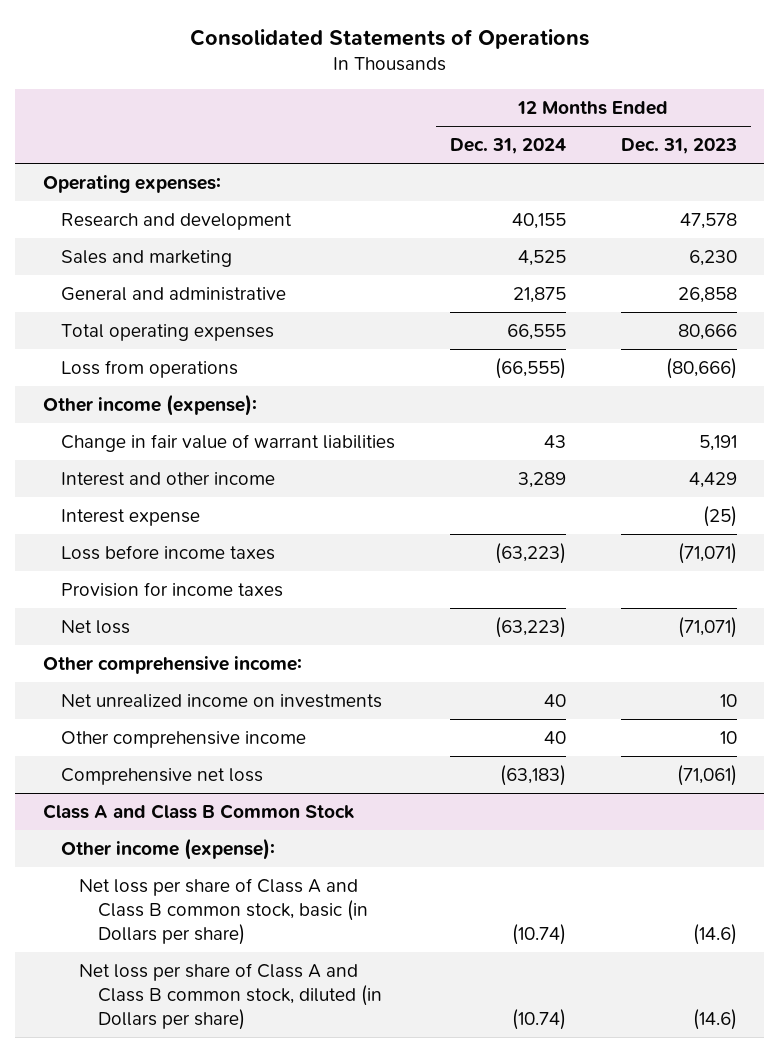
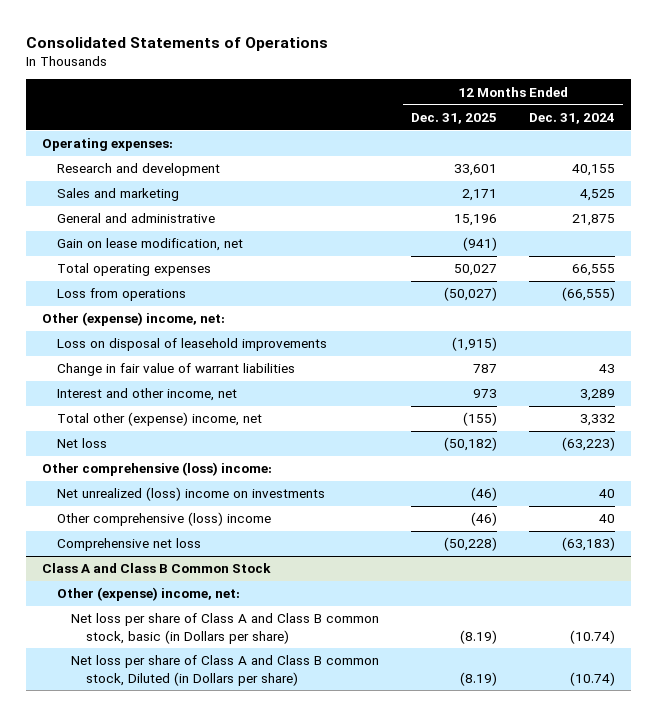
[620,138,737,155] Dec. 31, 2023 -> none
none -> [411,112,498,124] Dec. 31, 2025
none -> [56,238,243,252] Gain on lease modification, net
[42,394,257,417] Other income (expense): -> [42,312,226,327] Other (expense) income, net:
none -> [56,338,327,352] Loss on disposal of leasehold improvements
[61,509,201,527] Interest expense -> none
[61,545,276,561] Loss before income taxes -> none
[61,582,284,598] Provision for income taxes -> none
[61,472,276,487] Interest and other income -> [56,388,237,402] Interest and other income, net
none -> [56,412,262,427] Total other (expense) income, net
[42,656,302,675] Other comprehensive income: -> [42,462,273,477] Other comprehensive (loss) income:
[61,694,383,709] Net unrealized income on investments -> [56,487,325,502] Net unrealized (loss) income on investments
[61,731,307,749] Other comprehensive income -> [56,512,271,527] Other comprehensive (loss) income
[61,838,276,861] Other income (expense): -> [56,587,240,602] Other (expense) income, net:
[79,963,382,1030] Net loss per share of Class A and Class B common stock, diluted (in Dollars per share) -> [71,655,380,686] Net loss per share of Class A and Class B common stock, Diluted (in Dollars per share)

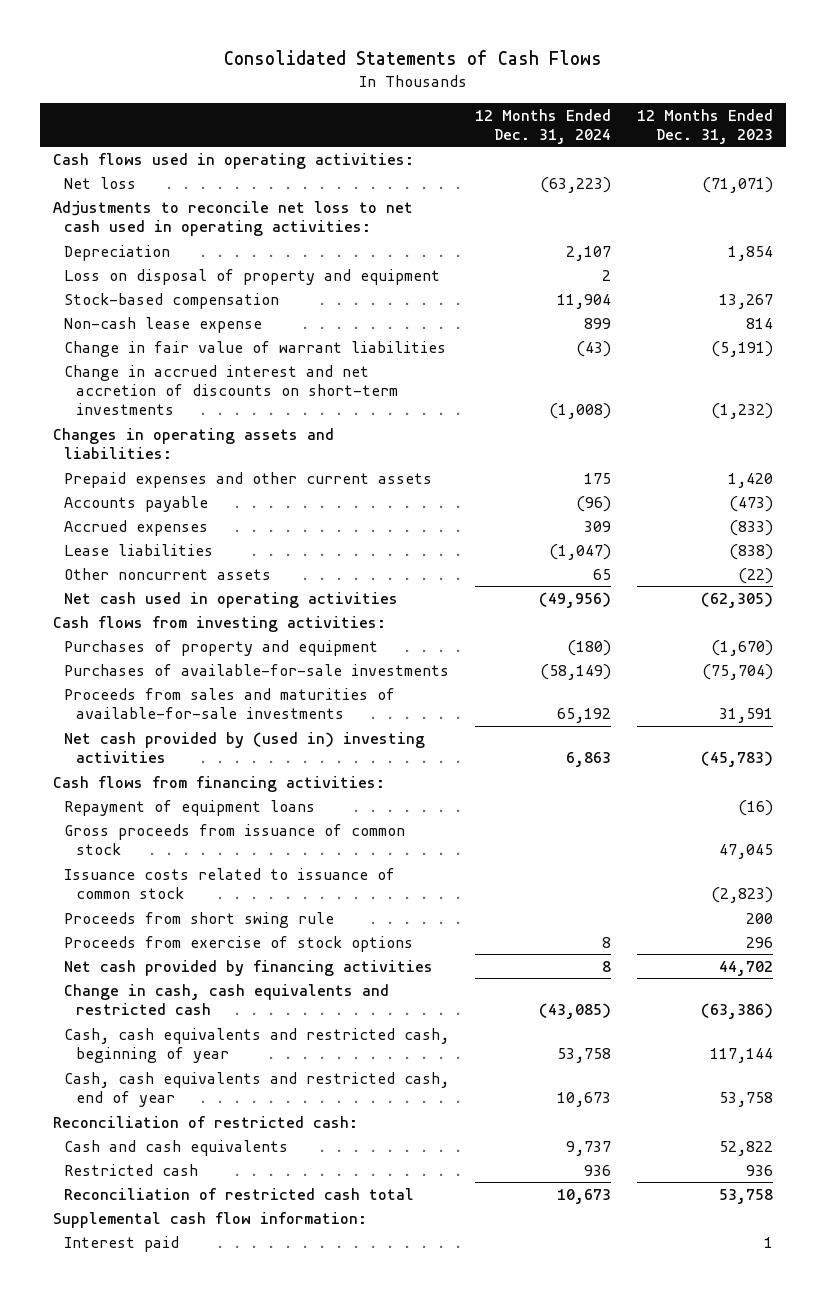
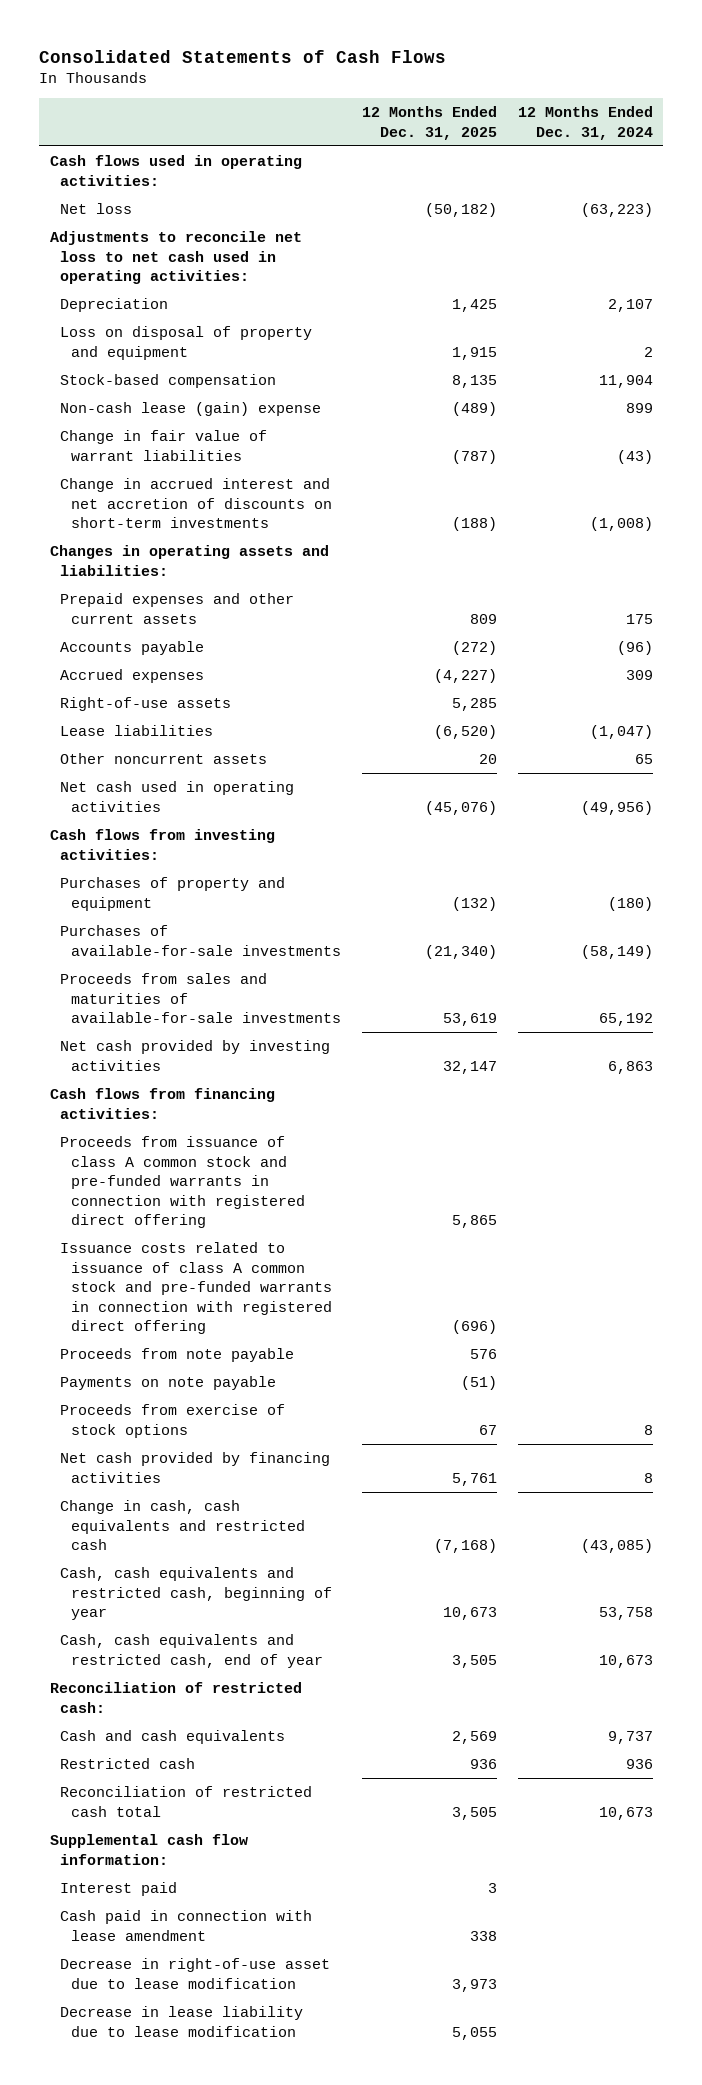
[636,108,773,144] 12 Months Ended Dec. 31, 2023 -> none
none -> [361,106,497,140] 12 Months Ended Dec. 31, 2025
[64,316,263,333] Non-cash lease expense -> [60,402,322,417] Non-cash lease (gain) expense
none -> [60,697,232,712] Right-of-use assets
[64,731,426,763] Net cash provided by (used in) investing activities -> [60,1040,331,1071] Net cash provided by investing activities
[64,799,316,816] Repayment of equipment loans -> none
[64,823,406,855] Gross proceeds from issuance of common stock -> none
[64,867,396,899] Issuance costs related to issuance of common stock -> none
[64,911,335,928] Proceeds from short swing rule -> none
none -> [60,1136,306,1229] Proceeds from issuance of class A common stock and pre-funded warrants in connection with registered direct offering
none -> [60,1242,333,1335] Issuance costs related to issuance of class A common stock and pre-funded warrants in connection with registered direct offering
none -> [60,1348,295,1363] Proceeds from note payable
none -> [60,1376,277,1391] Payments on note payable
none -> [60,1910,313,1941] Cash paid in connection with lease amendment
none -> [60,1958,331,1989] Decrease in right-of-use asset due to lease modification
none -> [60,2006,304,2037] Decrease in lease liability due to lease modification

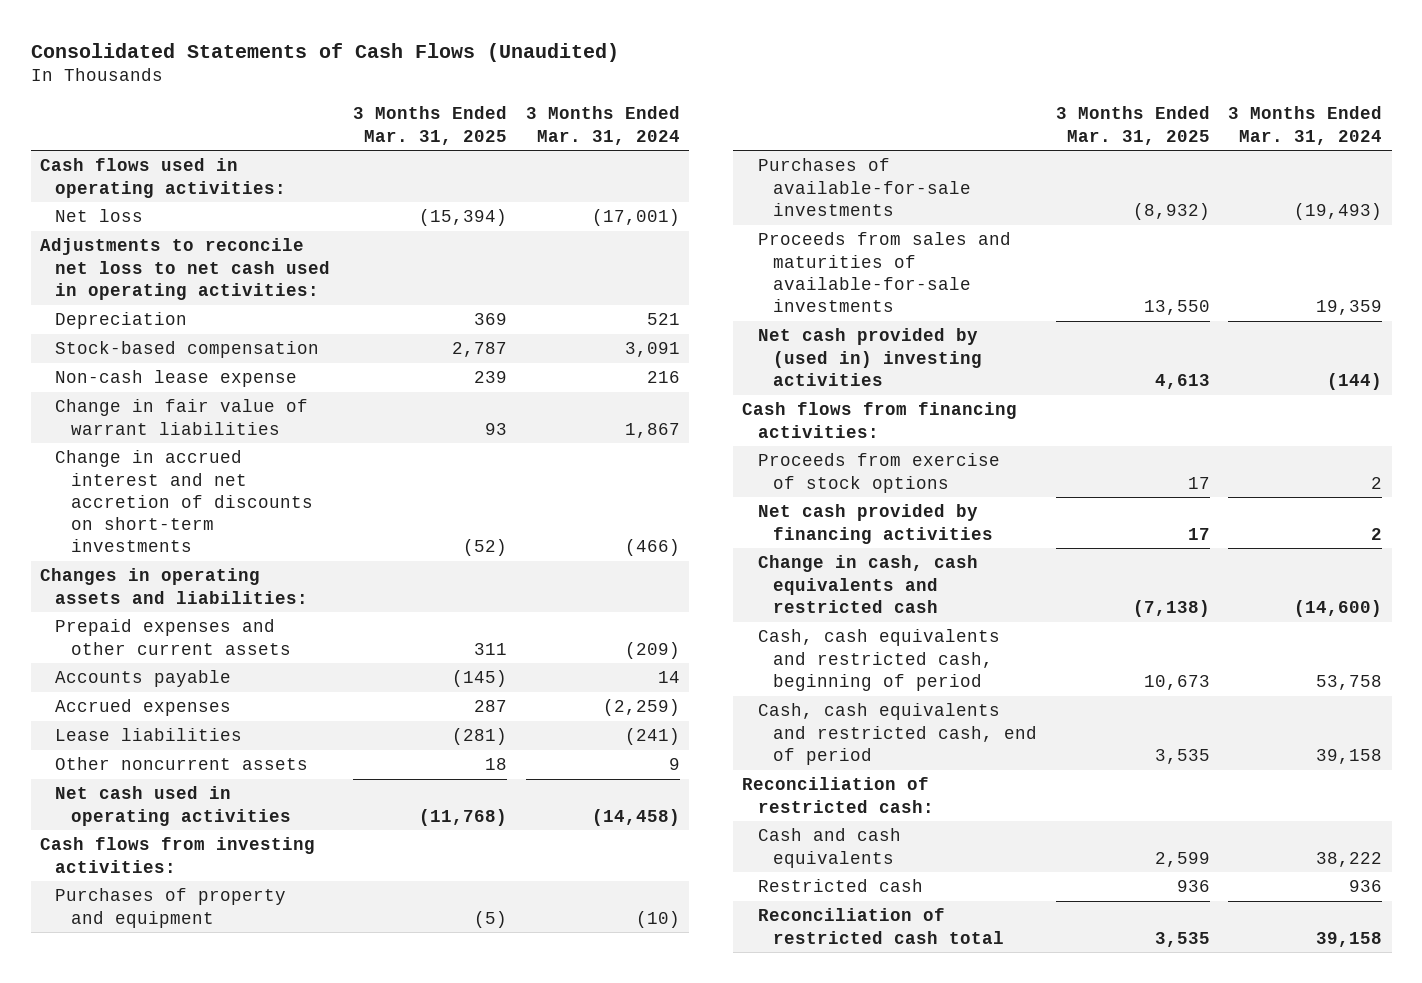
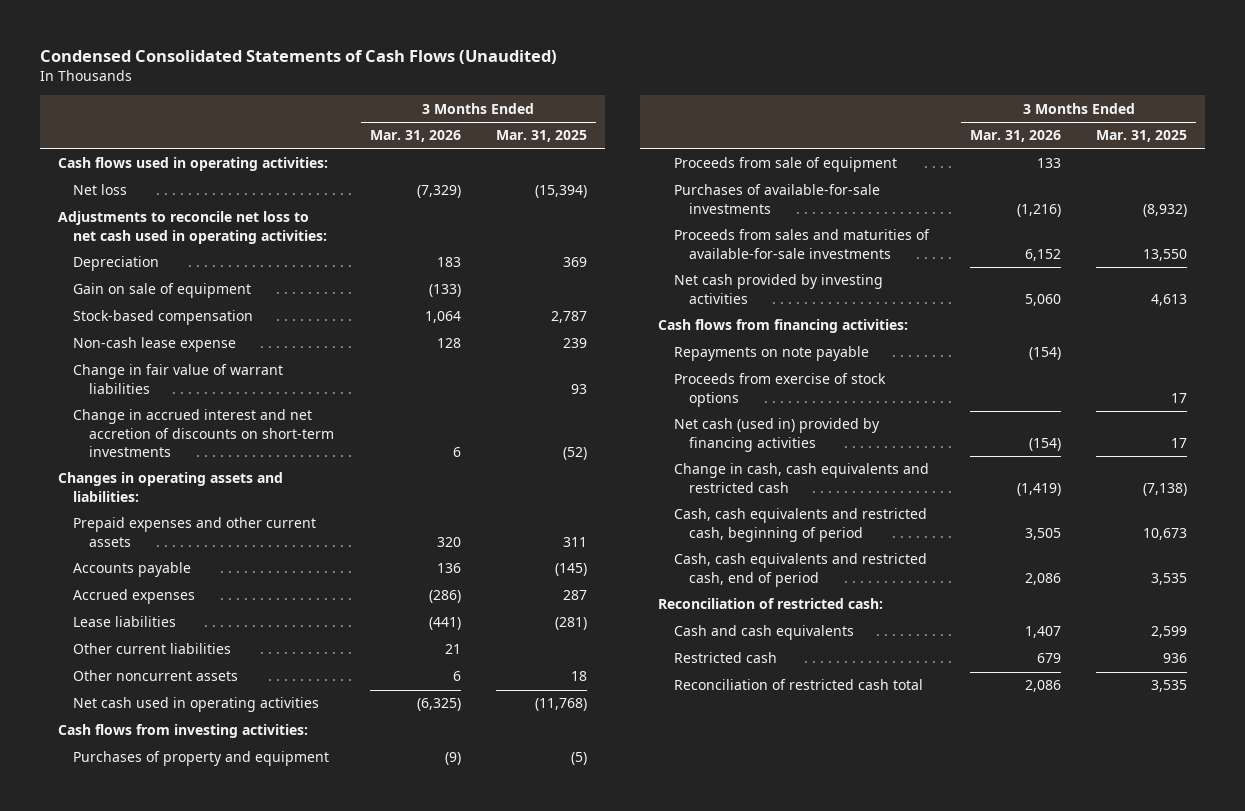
[30,42,619,62] Consolidated Statements of Cash Flows (Unaudited) -> [40,50,558,65] Condensed Consolidated Statements of Cash Flows (Unaudited)
[526,106,681,145] 3 Months Ended Mar. 31, 2024 -> none
none -> [369,130,461,143] Mar. 31, 2026
none -> [73,283,252,299] Gain on sale of equipment
none -> [73,643,232,655] Other current liabilities
none -> [673,157,897,173] Proceeds from sale of equipment
[757,328,983,386] Net cash provided by (used in) investing activities -> [673,274,883,304] Net cash provided by investing activities
none -> [673,346,869,362] Repayments on note payable
[757,504,994,544] Net cash provided by financing activities -> [673,418,880,452] Net cash (used in) provided by financing activities

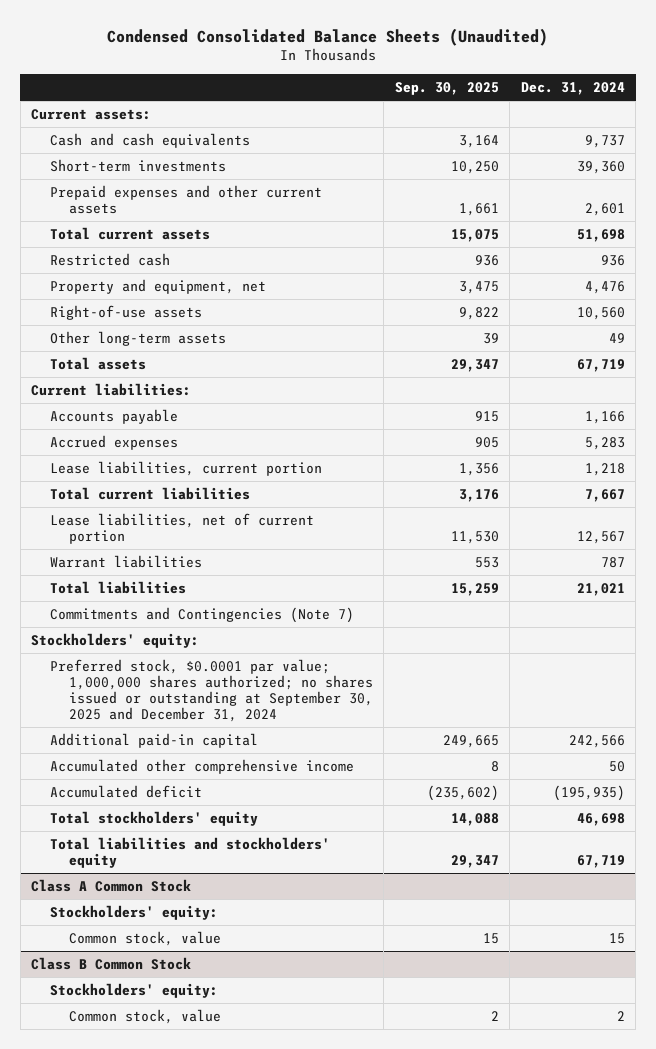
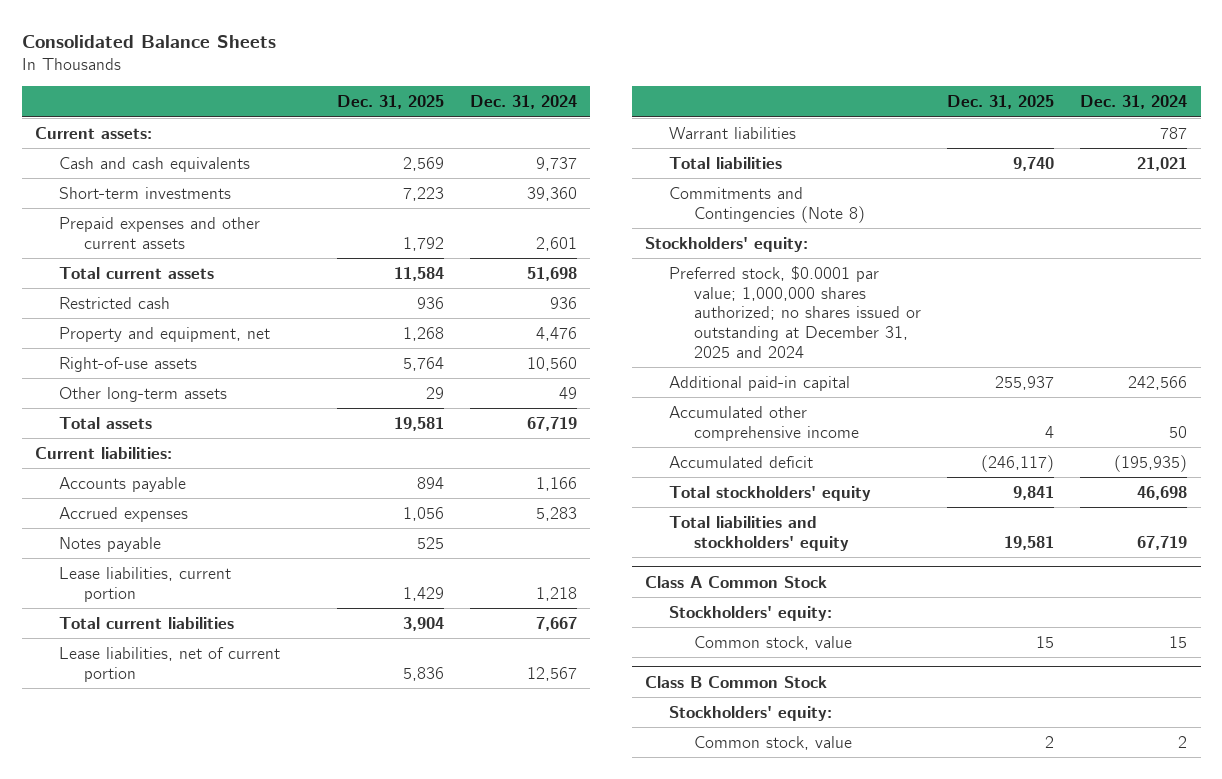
[107,27,549,46] Condensed Consolidated Balance Sheets (Unaudited) -> [21,34,276,48] Consolidated Balance Sheets
[394,81,499,95] Sep. 30, 2025 -> none
none -> [336,95,444,110] Dec. 31, 2025
none -> [59,536,162,552] Notes payable
[49,607,354,624] Commitments and Contingencies (Note 7) -> [669,186,865,223] Commitments and Contingencies (Note 8)
[49,659,373,722] Preferred stock, $0.0001 par value; 1,000,000 shares authorized; no shares issued or outstanding at September 30, 2025 and December 31, 2024 -> [669,265,921,359] Preferred stock, $0.0001 par value; 1,000,000 shares authorized; no shares issued or outstanding at December 31, 2025 and 2024

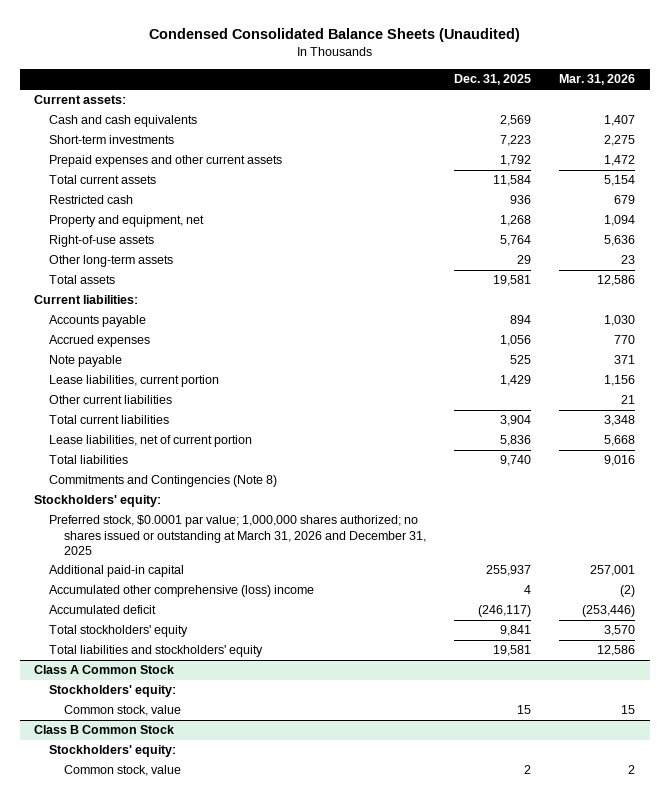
[21,34,276,48] Consolidated Balance Sheets -> [148,28,520,43] Condensed Consolidated Balance Sheets (Unaudited)
[470,95,578,110] Dec. 31, 2024 -> none
none -> [559,74,636,86] Mar. 31, 2026
[59,536,162,552] Notes payable -> [48,355,122,368] Note payable
none -> [48,395,172,405] Other current liabilities
[669,126,797,139] Warrant liabilities -> none
[669,265,921,359] Preferred stock, $0.0001 par value; 1,000,000 shares authorized; no shares issued or outstanding at December 31, 2025 and 2024 -> [48,515,426,555] Preferred stock, $0.0001 par value; 1,000,000 shares authorized; no shares issued or outstanding at March 31, 2026 and December 31, 2025
[669,405,859,441] Accumulated other comprehensive income -> [48,585,314,598] Accumulated other comprehensive (loss) income

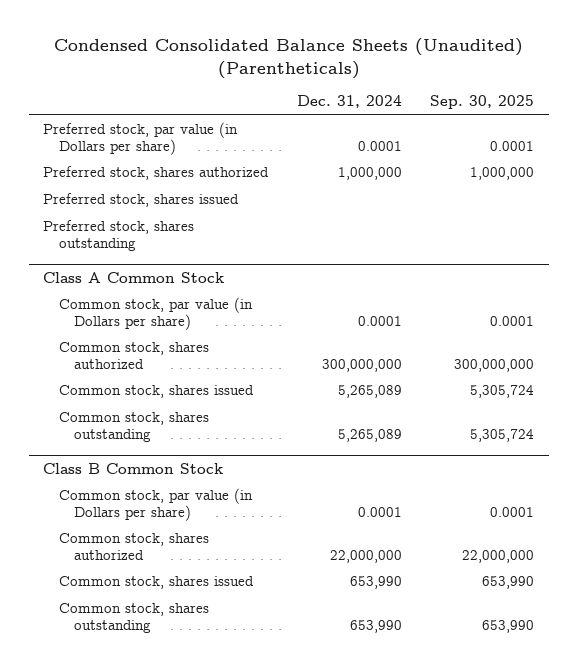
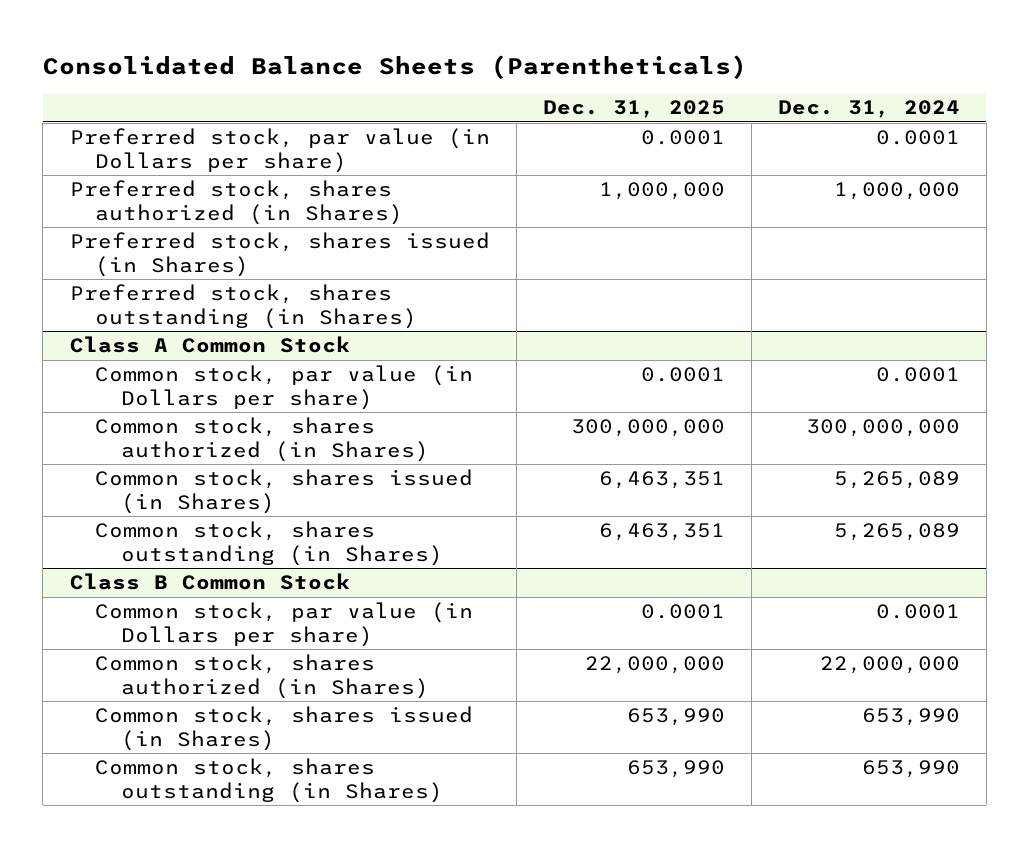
[53,38,523,79] Condensed Consolidated Balance Sheets (Unaudited) (Parentheticals) -> [42,54,747,79] Consolidated Balance Sheets (Parentheticals)
[430,95,535,110] Sep. 30, 2025 -> none
none -> [542,100,725,119] Dec. 31, 2025
[43,166,270,181] Preferred stock, shares authorized -> [69,180,404,225] Preferred stock, shares authorized (in Shares)
[43,193,240,208] Preferred stock, shares issued -> [69,232,490,277] Preferred stock, shares issued (in Shares)
[43,220,195,251] Preferred stock, shares outstanding -> [69,284,418,329] Preferred stock, shares outstanding (in Shares)
[58,342,209,369] Common stock, shares authorized -> [95,417,430,462] Common stock, shares authorized (in Shares)
[58,385,254,399] Common stock, shares issued -> [95,469,474,514] Common stock, shares issued (in Shares)
[58,412,209,442] Common stock, shares outstanding -> [95,521,444,566] Common stock, shares outstanding (in Shares)
[58,533,209,560] Common stock, shares authorized -> [95,654,430,699] Common stock, shares authorized (in Shares)
[58,576,254,590] Common stock, shares issued -> [95,706,474,751] Common stock, shares issued (in Shares)
[58,603,209,633] Common stock, shares outstanding -> [95,758,444,803] Common stock, shares outstanding (in Shares)

